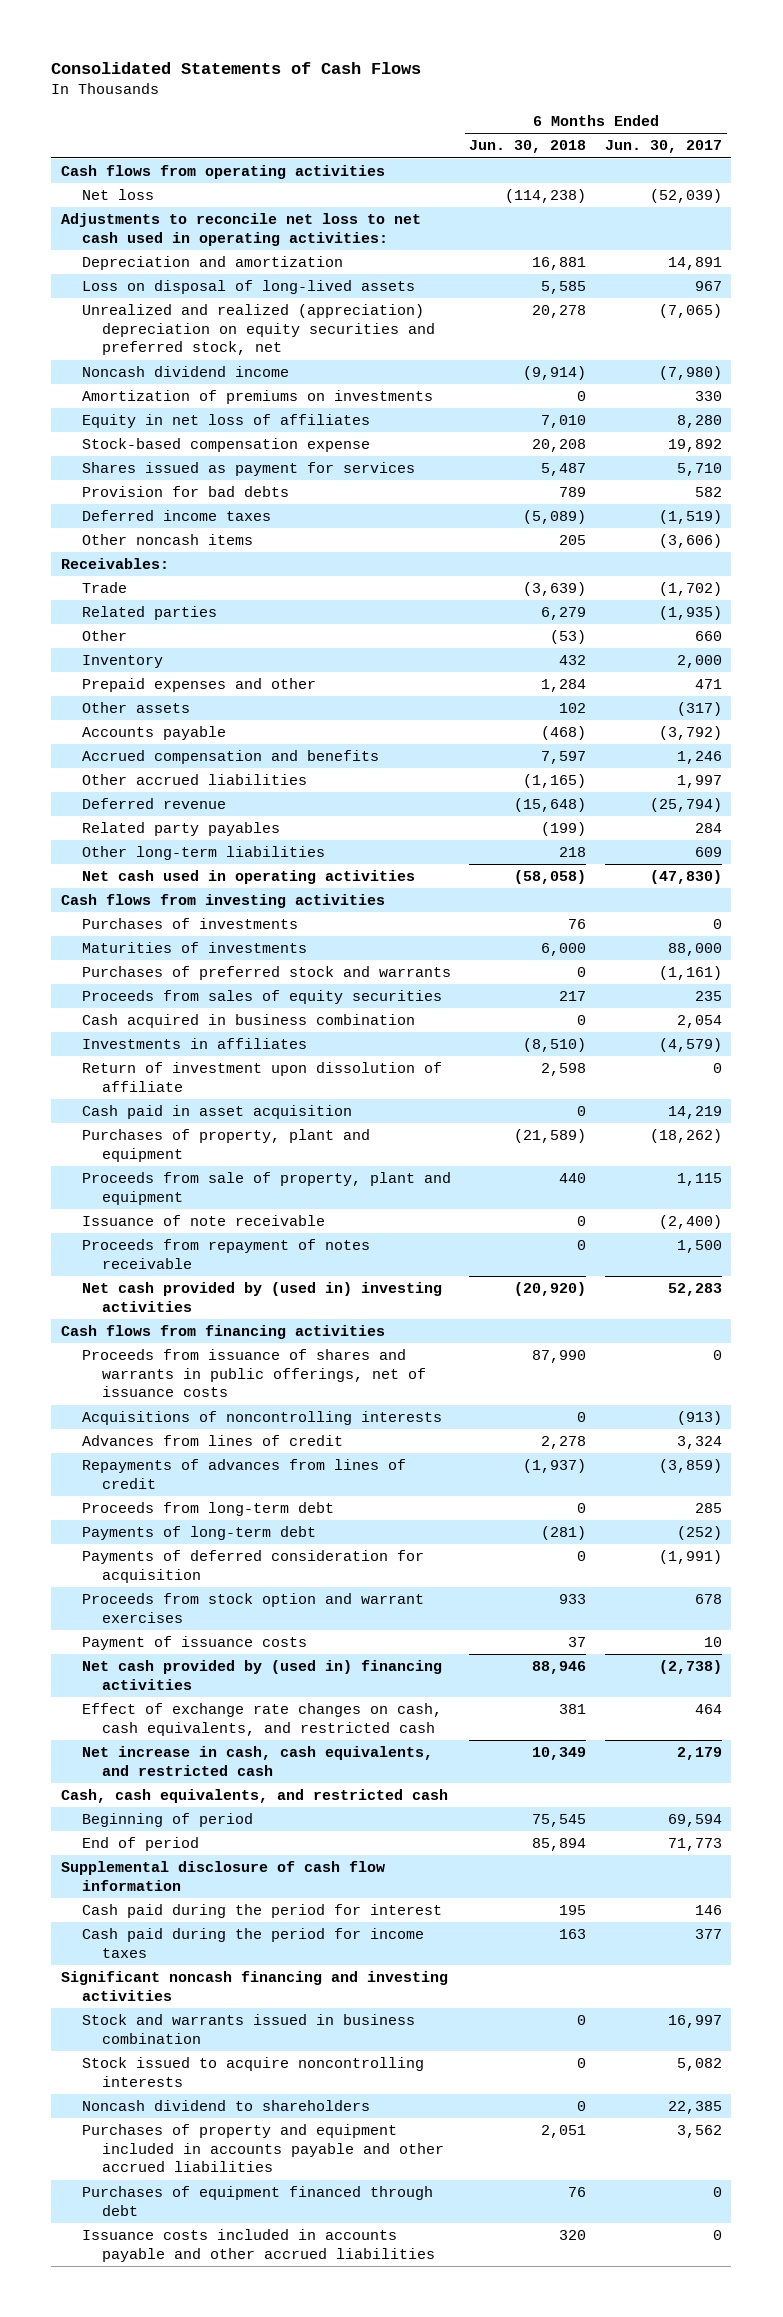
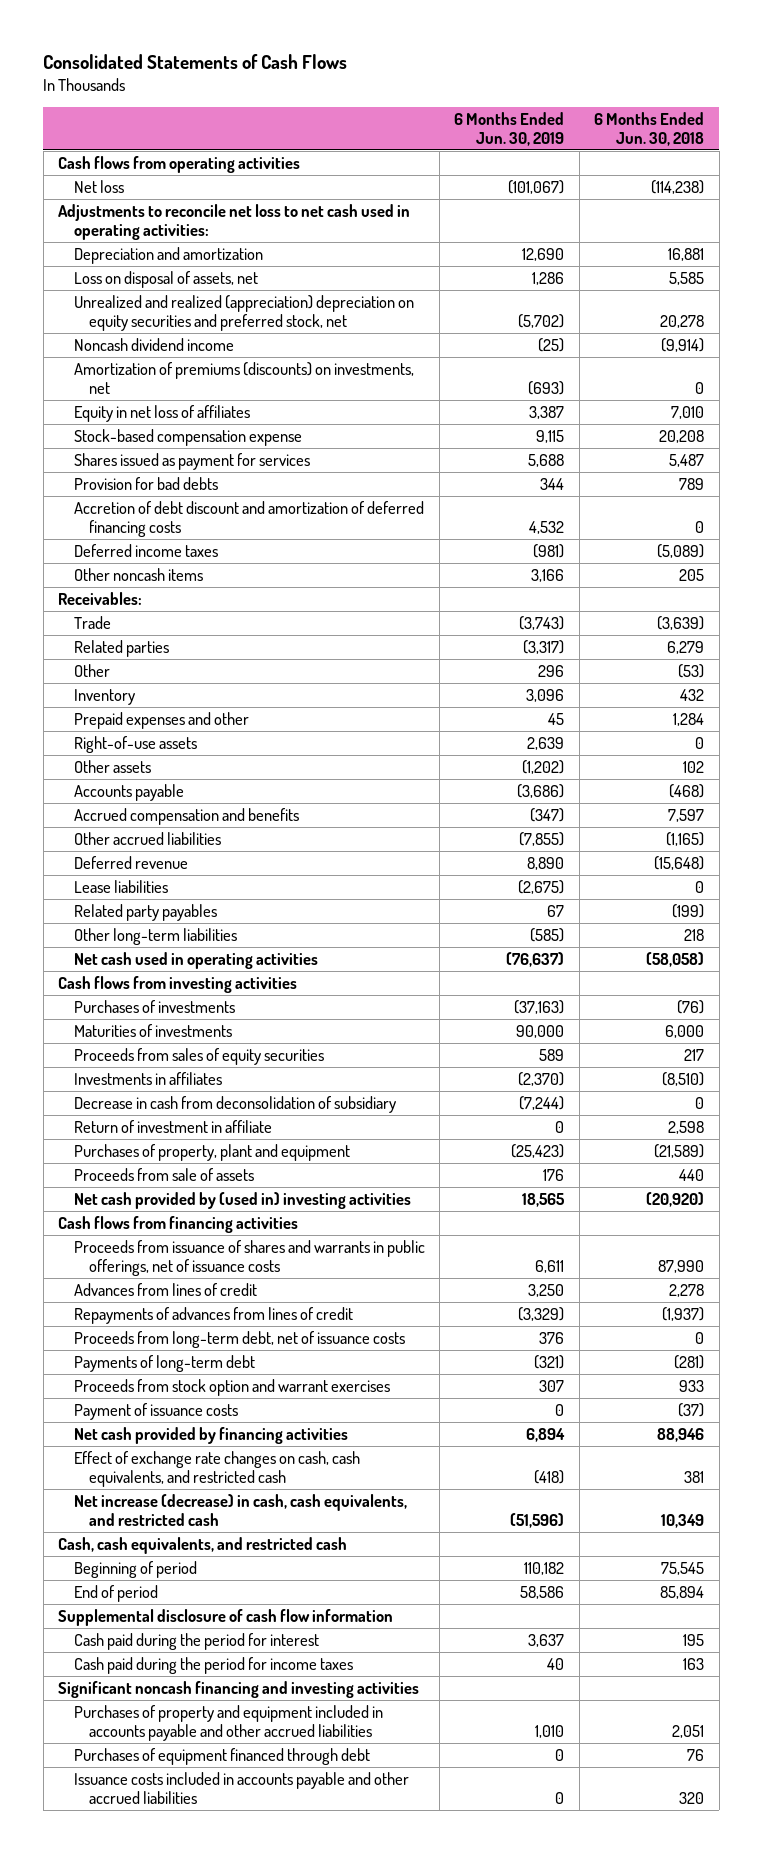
[605,140,723,154] Jun. 30, 2017 -> none
none -> [454,111,565,147] 6 Months Ended Jun. 30, 2019
[81,279,415,294] Loss on disposal of long-lived assets -> [73,270,258,288] Loss on disposal of assets, net
[81,389,433,404] Amortization of premiums on investments -> [73,361,414,395] Amortization of premiums (discounts) on investments, net
none -> [73,500,424,538] Accretion of debt discount and amortization of deferred financing costs
none -> [73,735,197,753] Right-of-use assets
none -> [73,879,168,893] Lease liabilities
[568,918,587,929] 76 -> [677,999,705,1014] (76)
[81,965,451,980] Purchases of preferred stock and warrants -> none
[81,1013,415,1028] Cash acquired in business combination -> none
[81,1104,352,1119] Cash paid in asset acquisition -> none
none -> [73,1095,396,1113] Decrease in cash from deconsolidation of subsidiary
[81,1061,442,1092] Return of investment upon dissolution of affiliate -> [73,1119,272,1133] Return of investment in affiliate
[81,1171,451,1205] Proceeds from sale of property, plant and equipment -> none
[81,1214,325,1226] Issuance of note receivable -> none
[81,1238,370,1269] Proceeds from repayment of notes receivable -> none
none -> [73,1167,254,1181] Proceeds from sale of assets
[81,1410,442,1425] Acquisitions of noncontrolling interests -> none
[81,1501,334,1516] Proceeds from long-term debt -> [73,1330,405,1348] Proceeds from long-term debt, net of issuance costs
[81,1549,424,1583] Payments of deferred consideration for acquisition -> none
[568,1636,587,1647] 37 -> [678,1402,705,1417] (37)
[81,1659,442,1690] Net cash provided by (used in) financing activities -> [73,1426,348,1444] Net cash provided by financing activities
[81,1745,433,1776] Net increase in cash, cash equivalents, and restricted cash -> [73,1493,407,1527] Net increase (decrease) in cash, cash equivalents, and restricted cash
[81,2013,415,2044] Stock and warrants issued in business combination -> none
[81,2056,424,2087] Stock issued to acquire noncontrolling interests -> none
[81,2099,370,2111] Noncash dividend to shareholders -> none

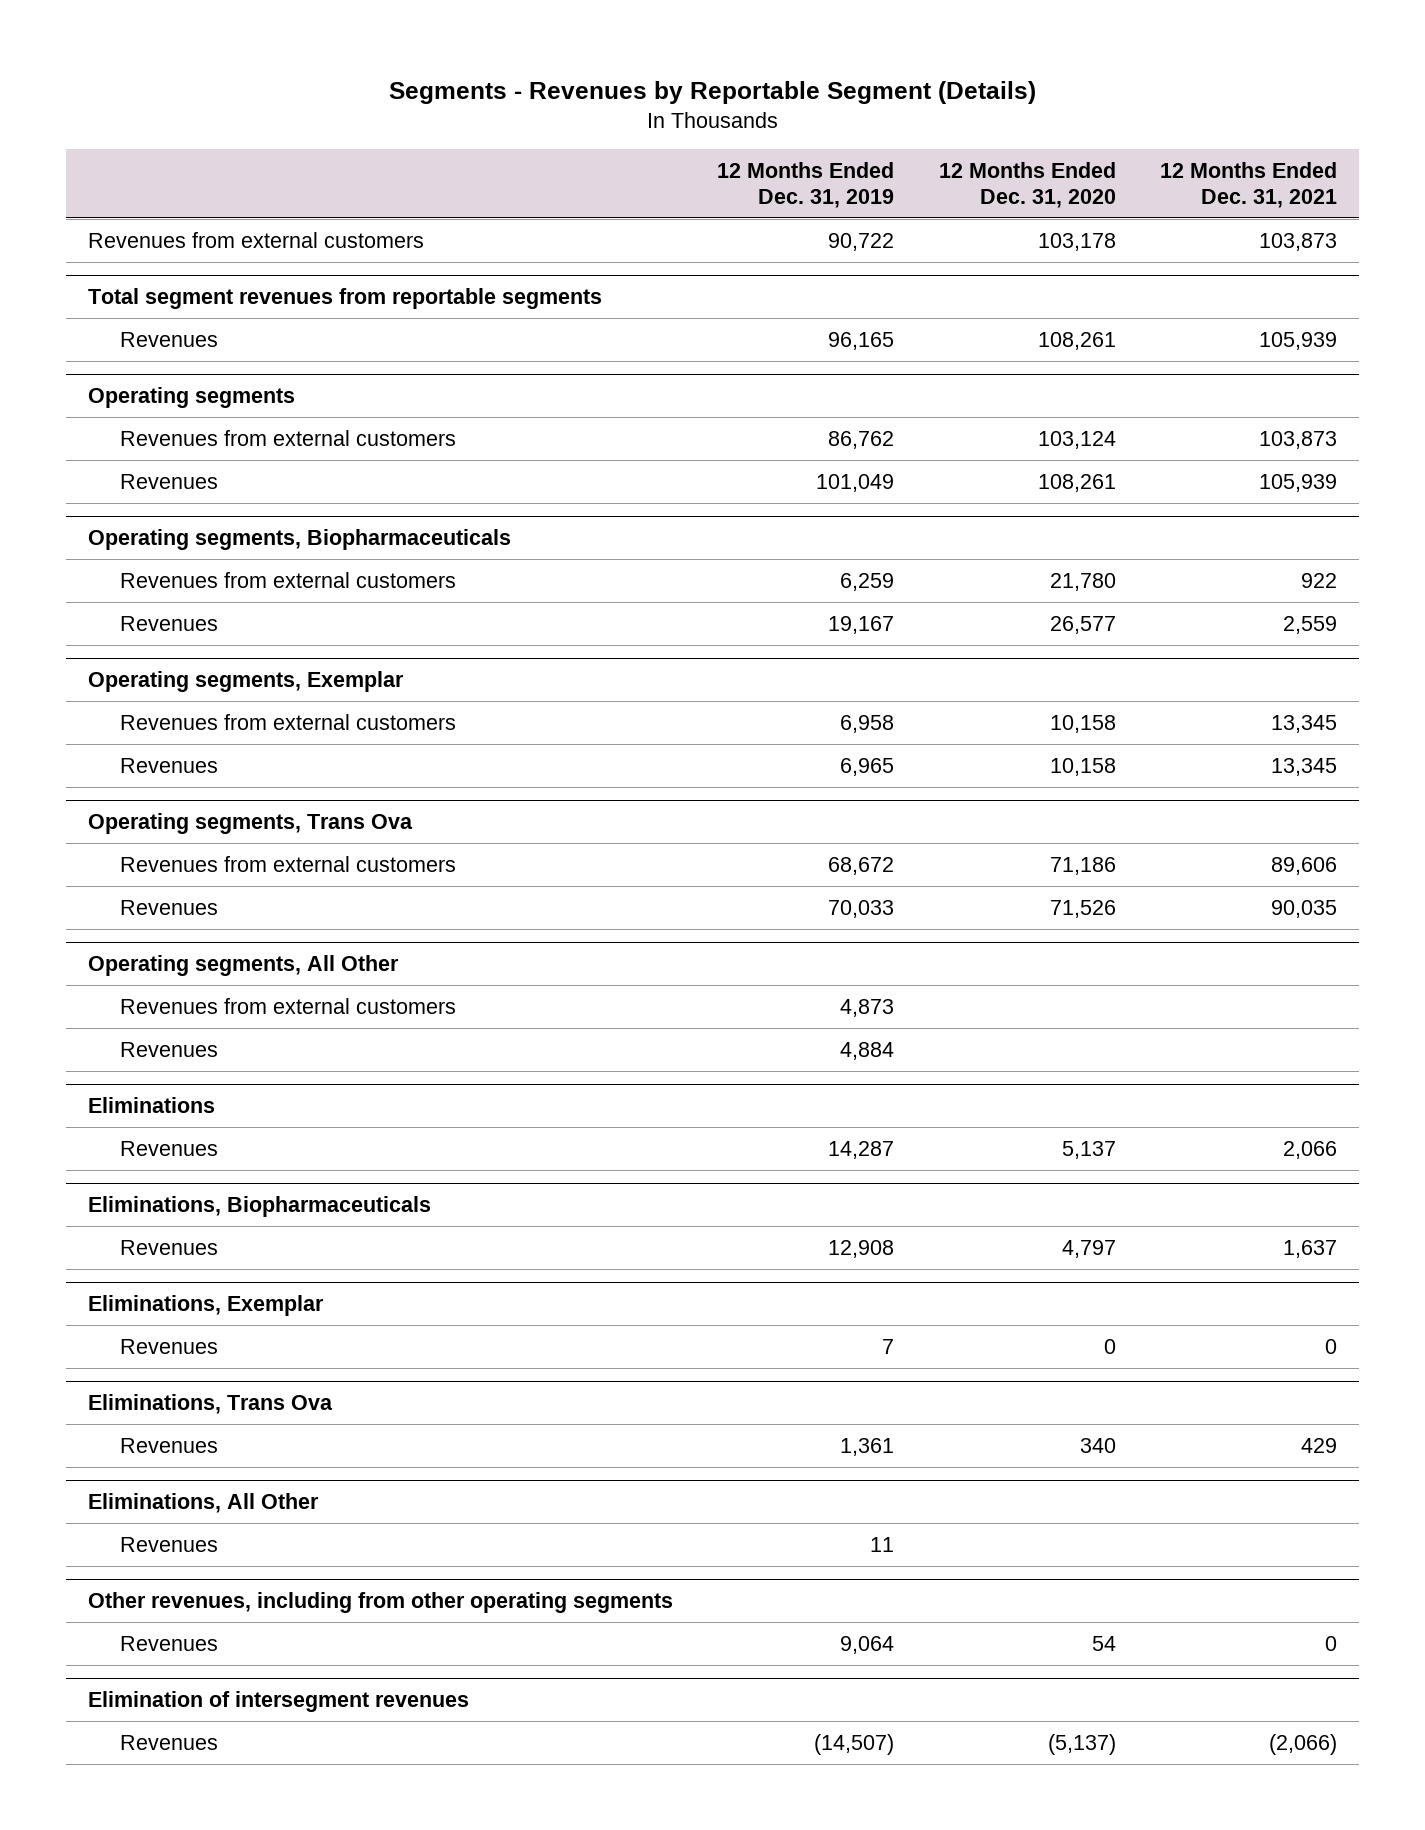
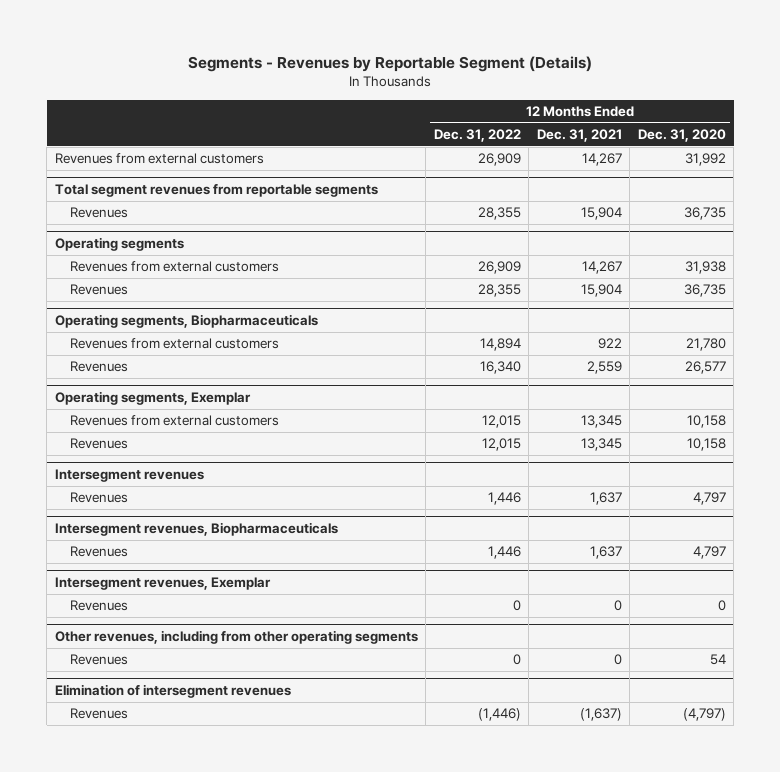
[717,161,895,208] 12 Months Ended Dec. 31, 2019 -> none
none -> [433,129,521,143] Dec. 31, 2022
[1037,232,1116,251] 103,178 -> [684,153,726,167] 31,992
[1258,232,1337,251] 103,873 -> [581,153,622,167] 14,267
[1037,331,1116,350] 108,261 -> [683,207,726,221] 36,735
[1258,331,1337,350] 105,939 -> [580,207,622,221] 15,904
[1037,430,1116,449] 103,124 -> [684,261,726,275] 31,938
[1258,430,1337,449] 103,873 -> [581,261,622,275] 14,267
[1037,473,1116,492] 108,261 -> [683,284,726,298] 36,735
[1258,473,1337,492] 105,939 -> [580,284,622,298] 15,904
[88,812,414,834] Operating segments, Trans Ova -> none
[120,855,457,872] Revenues from external customers -> none
[120,899,219,915] Revenues -> none
[88,954,400,976] Operating segments, All Other -> none
[120,997,457,1014] Revenues from external customers -> none
[120,1041,219,1057] Revenues -> none
[120,1140,219,1156] Revenues -> none
[88,1195,432,1217] Eliminations, Biopharmaceuticals -> none
[88,1096,216,1113] Eliminations -> [54,469,204,483] Intersegment revenues
[88,1294,325,1316] Eliminations, Exemplar -> none
none -> [54,522,338,537] Intersegment revenues, Biopharmaceuticals
none -> [69,546,128,558] Revenues
none -> [54,577,271,591] Intersegment revenues, Exemplar
[88,1393,334,1414] Eliminations, Trans Ova -> none
[120,1437,219,1453] Revenues -> none
[88,1492,320,1513] Eliminations, All Other -> none
[120,1536,219,1552] Revenues -> none
[1047,1733,1116,1755] (5,137) -> [682,708,726,722] (4,797)
[1268,1733,1337,1755] (2,066) -> [579,708,622,722] (1,637)

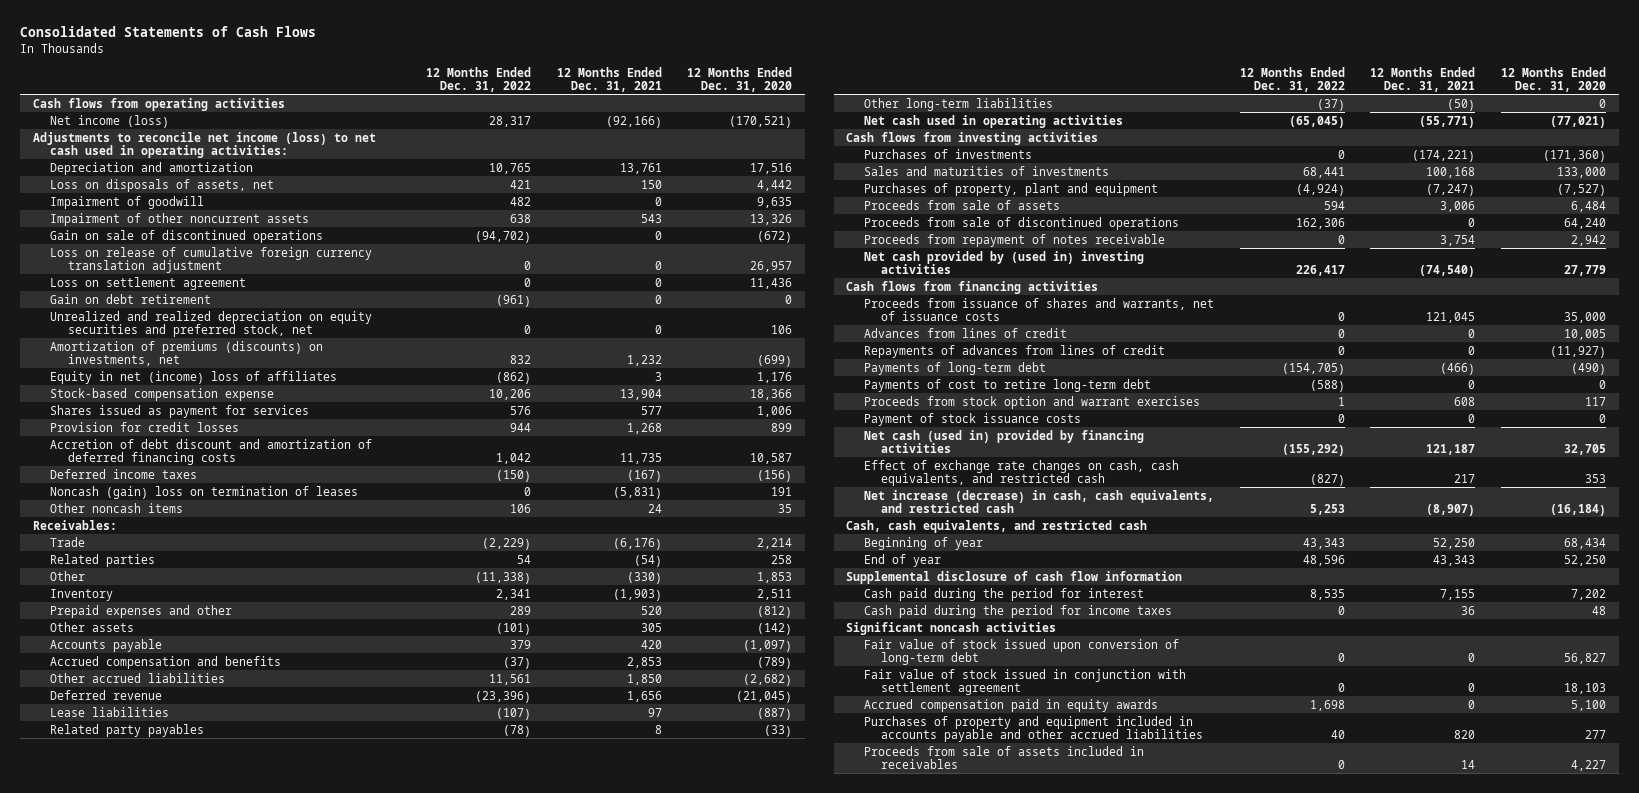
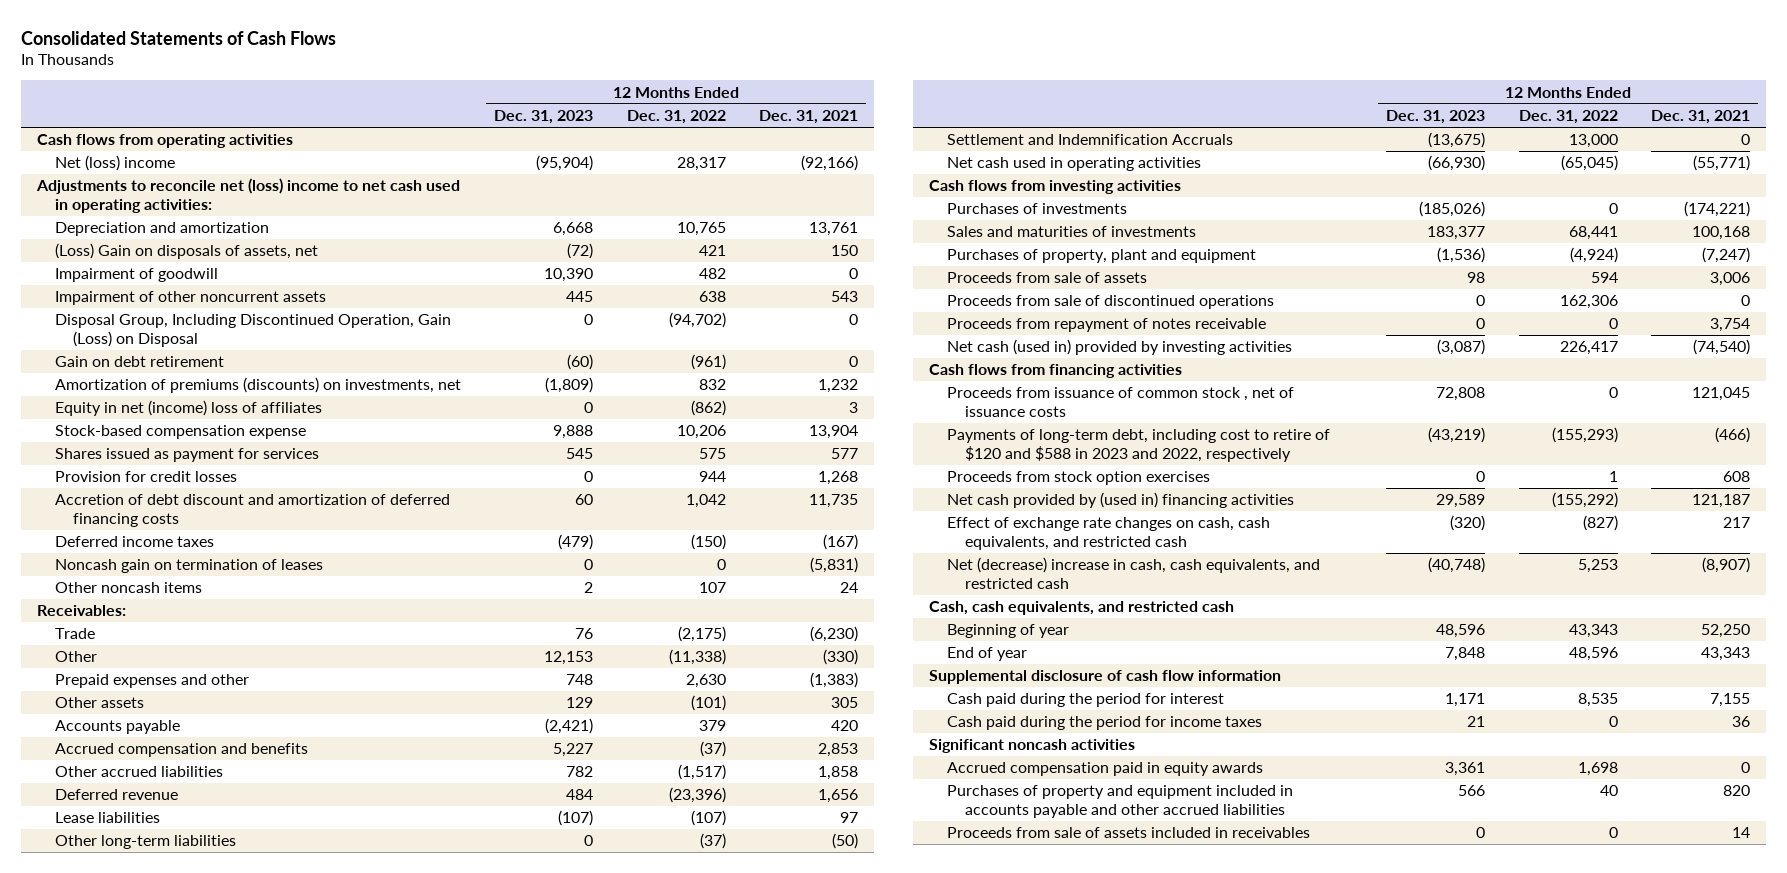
[687,66,793,92] 12 Months Ended Dec. 31, 2020 -> none
none -> [494,109,594,124] Dec. 31, 2023
[50,114,170,128] Net income (loss) -> [55,155,176,172] Net (loss) income
[32,131,376,158] Adjustments to reconcile net income (loss) to net cash used in operating activities: -> [36,178,461,213] Adjustments to reconcile net (loss) income to net cash used in operating activities:
[50,178,275,192] Loss on disposals of assets, net -> [55,243,319,260] (Loss) Gain on disposals of assets, net
[50,246,373,273] Loss on release of cumulative foreign currency translation adjustment -> none
[50,276,247,290] Loss on settlement agreement -> none
[50,229,324,243] Gain on sale of discontinued operations -> [55,314,452,347] Disposal Group, Including Discontinued Operation, Gain (Loss) on Disposal
[50,310,373,337] Unrealized and realized depreciation on equity securities and preferred stock, net -> none
[509,405,531,415] 576 -> [698,448,726,460] 575
[50,485,359,499] Noncash (gain) loss on termination of leases -> [55,559,324,574] Noncash gain on termination of leases
[509,503,531,513] 106 -> [698,582,726,594] 107
[50,553,156,567] Related parties -> none
[481,537,531,550] (2,229) -> [677,626,726,643] (2,175)
[612,537,662,550] (6,176) -> [809,626,858,643] (6,230)
[50,588,114,601] Inventory -> none
[509,605,531,615] 289 -> [685,674,726,689] 2,630
[640,605,662,615] 520 -> [809,672,858,689] (1,383)
[488,673,531,685] 11,561 -> [677,764,726,781] (1,517)
[626,673,662,685] 1,850 -> [817,766,858,781] 1,858
[50,723,205,737] Related party payables -> none
none -> [947,134,1234,146] Settlement and Indemnification Accruals
[863,250,1144,274] Net cash provided by (used in) investing activities -> [947,339,1293,356] Net cash (used in) provided by investing activities
[863,327,1067,338] Advances from lines of credit -> none
[863,344,1165,358] Repayments of advances from lines of credit -> none
[863,378,1151,392] Payments of cost to retire long-term debt -> none
[863,412,1081,426] Payment of stock issuance costs -> none
[863,297,1214,321] Proceeds from issuance of shares and warrants, net of issuance costs -> [947,387,1295,417] Proceeds from issuance of common stock , net of issuance costs
[863,361,1046,375] Payments of long-term debt -> [947,429,1331,462] Payments of long-term debt, including cost to retire of $120 and $588 in 2023 and 2022, respectively
[1281,362,1345,375] (154,705) -> [1551,427,1618,444] (155,293)
[863,395,1200,409] Proceeds from stock option and warrant exercises -> [947,471,1211,486] Proceeds from stock option exercises
[863,429,1144,453] Net cash (used in) provided by financing activities -> [947,492,1295,509] Net cash provided by (used in) financing activities
[863,489,1214,513] Net increase (decrease) in cash, cash equivalents, and restricted cash -> [947,557,1321,589] Net (decrease) increase in cash, cash equivalents, and restricted cash
[863,638,1179,665] Fair value of stock issued upon conversion of long-term debt -> none
[863,668,1186,695] Fair value of stock issued in conjunction with settlement agreement -> none

